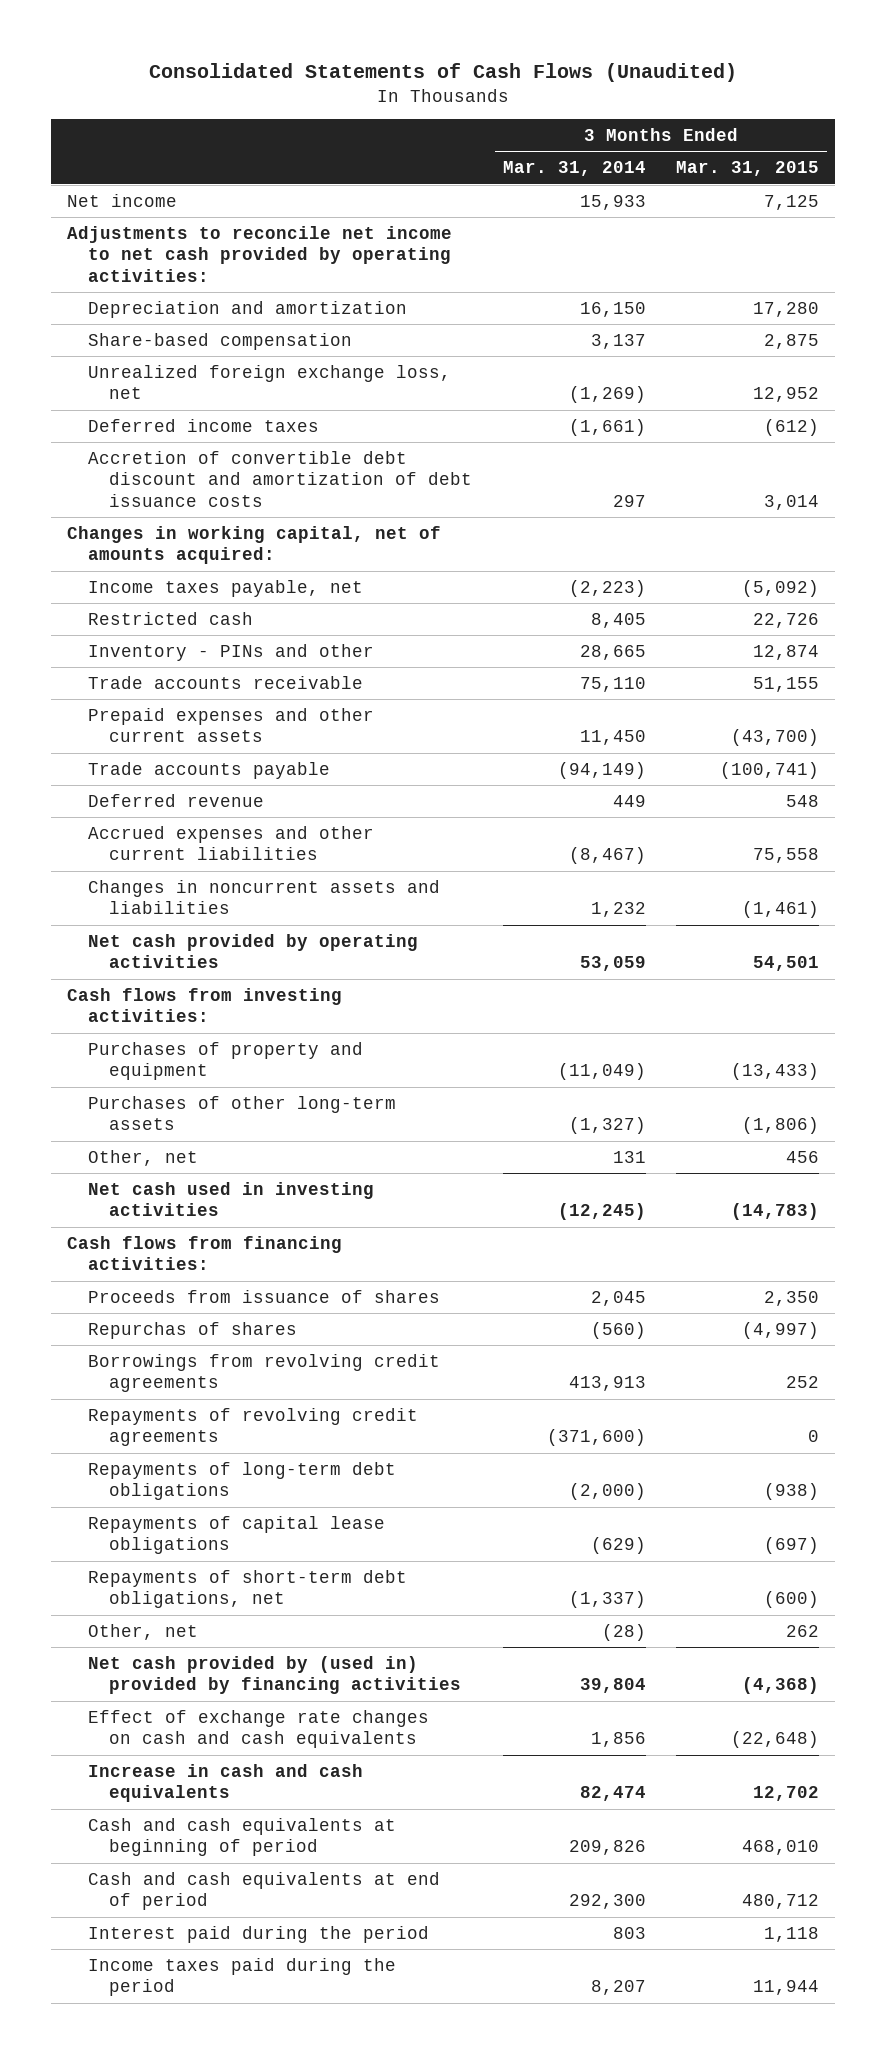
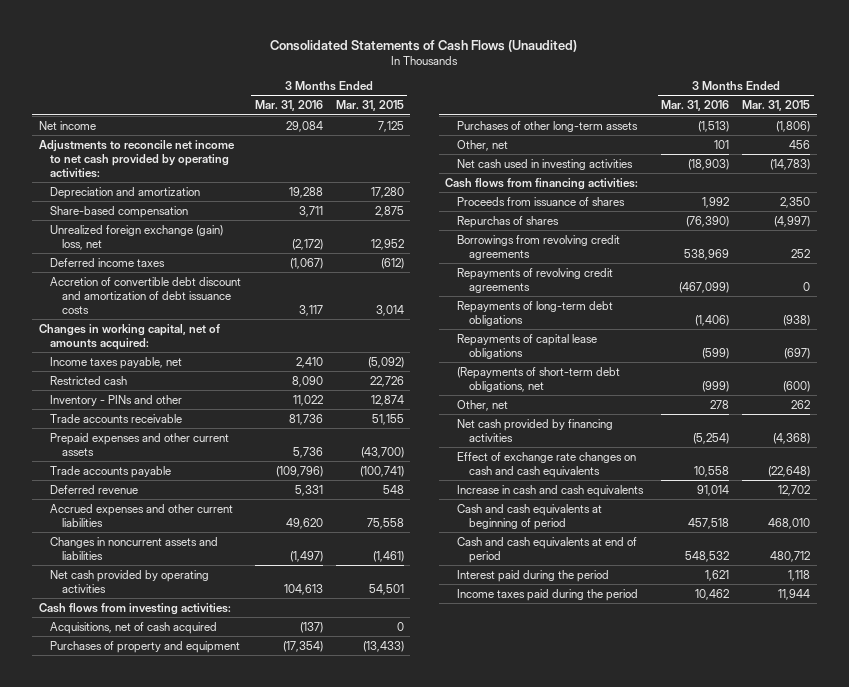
[502,161,646,177] Mar. 31, 2014 -> none
none -> [254,100,323,112] Mar. 31, 2016
[87,364,451,400] Unrealized foreign exchange loss, net -> [50,224,224,250] Unrealized foreign exchange (gain) loss, net
none -> [50,621,218,634] Acquisitions, net of cash acquired
[87,1569,407,1609] Repayments of short-term debt obligations, net -> [456,366,620,392] (Repayments of short-term debt obligations, net
[87,1655,461,1695] Net cash provided by (used in) provided by financing activities -> [456,418,613,442] Net cash provided by financing activities

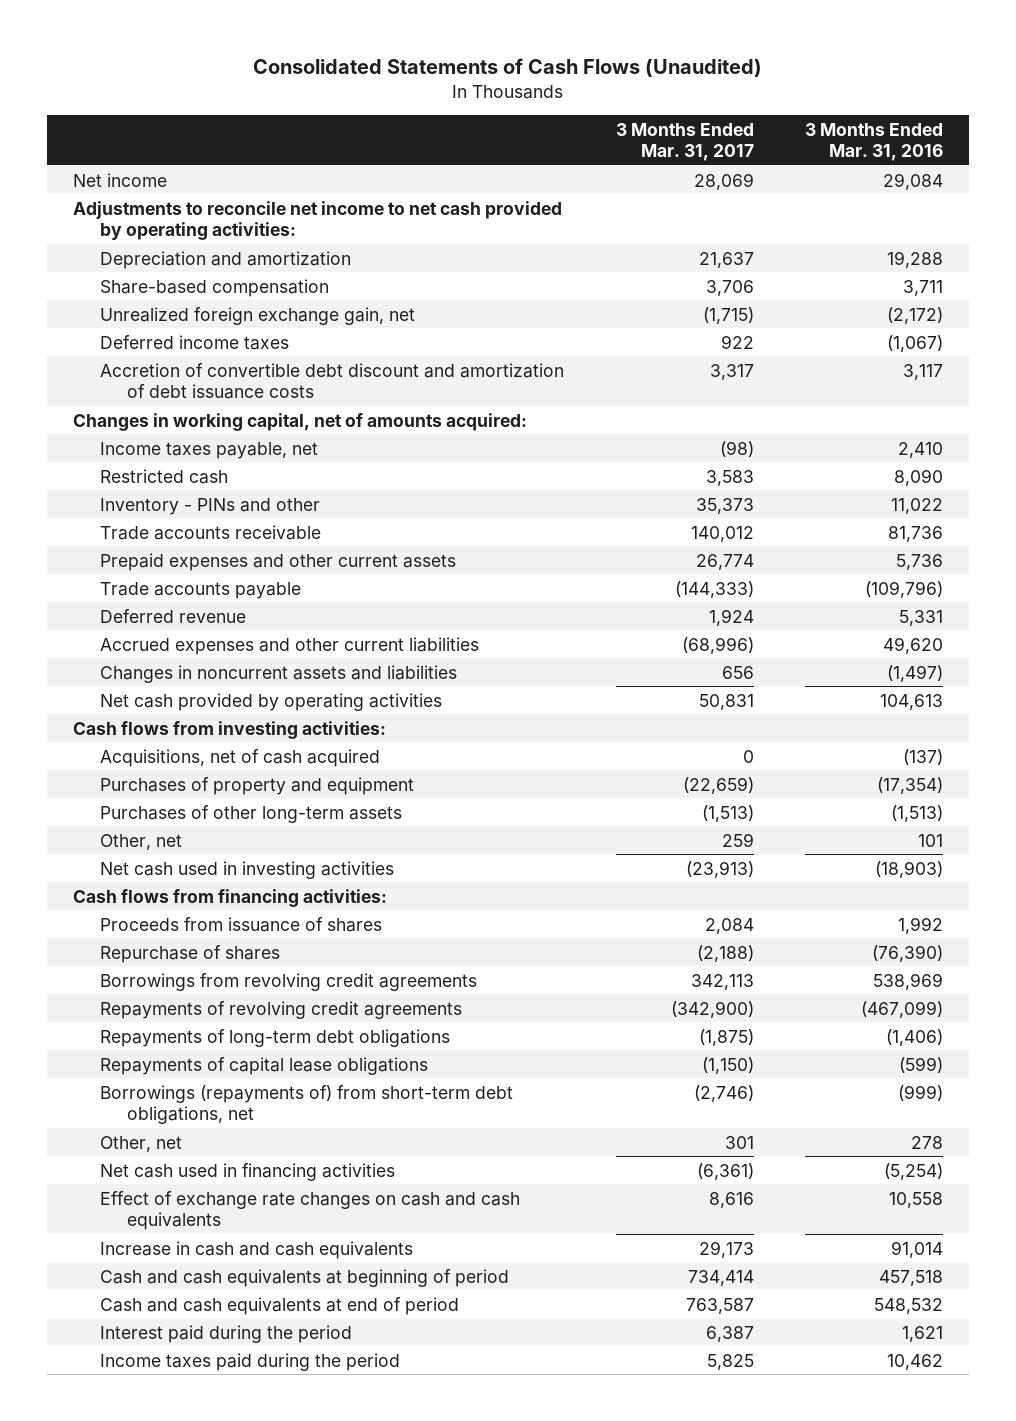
[335,100,404,112] Mar. 31, 2015 -> none
none -> [615,122,754,162] 3 Months Ended Mar. 31, 2017
[50,224,224,250] Unrealized foreign exchange (gain) loss, net -> [99,306,415,325] Unrealized foreign exchange gain, net
[456,215,559,228] Repurchas of shares -> [99,944,280,963] Repurchase of shares
[456,366,620,392] (Repayments of short-term debt obligations, net -> [99,1084,513,1125] Borrowings (repayments of) from short-term debt obligations, net
[456,418,613,442] Net cash provided by financing activities -> [99,1162,395,1181] Net cash used in financing activities

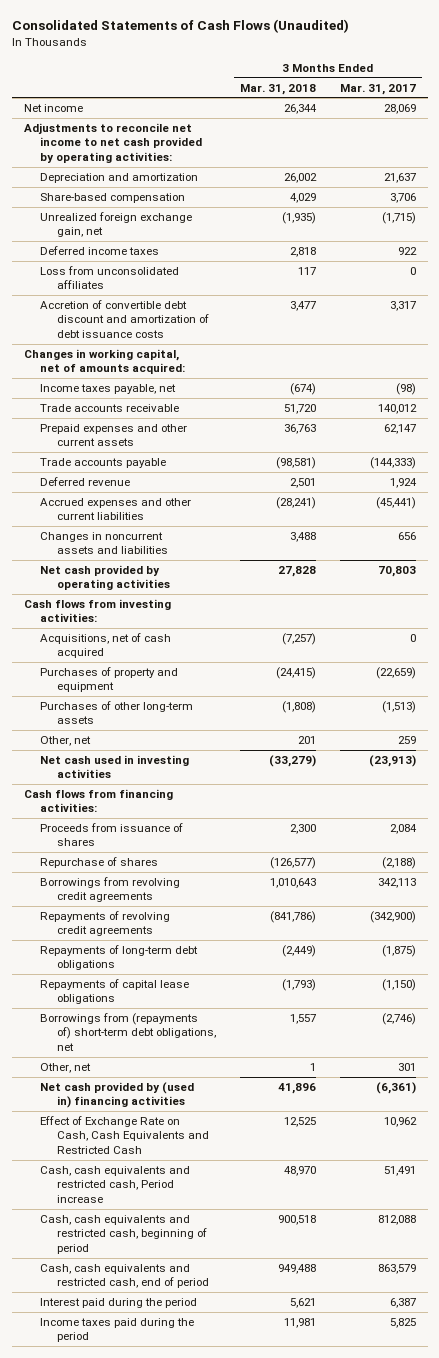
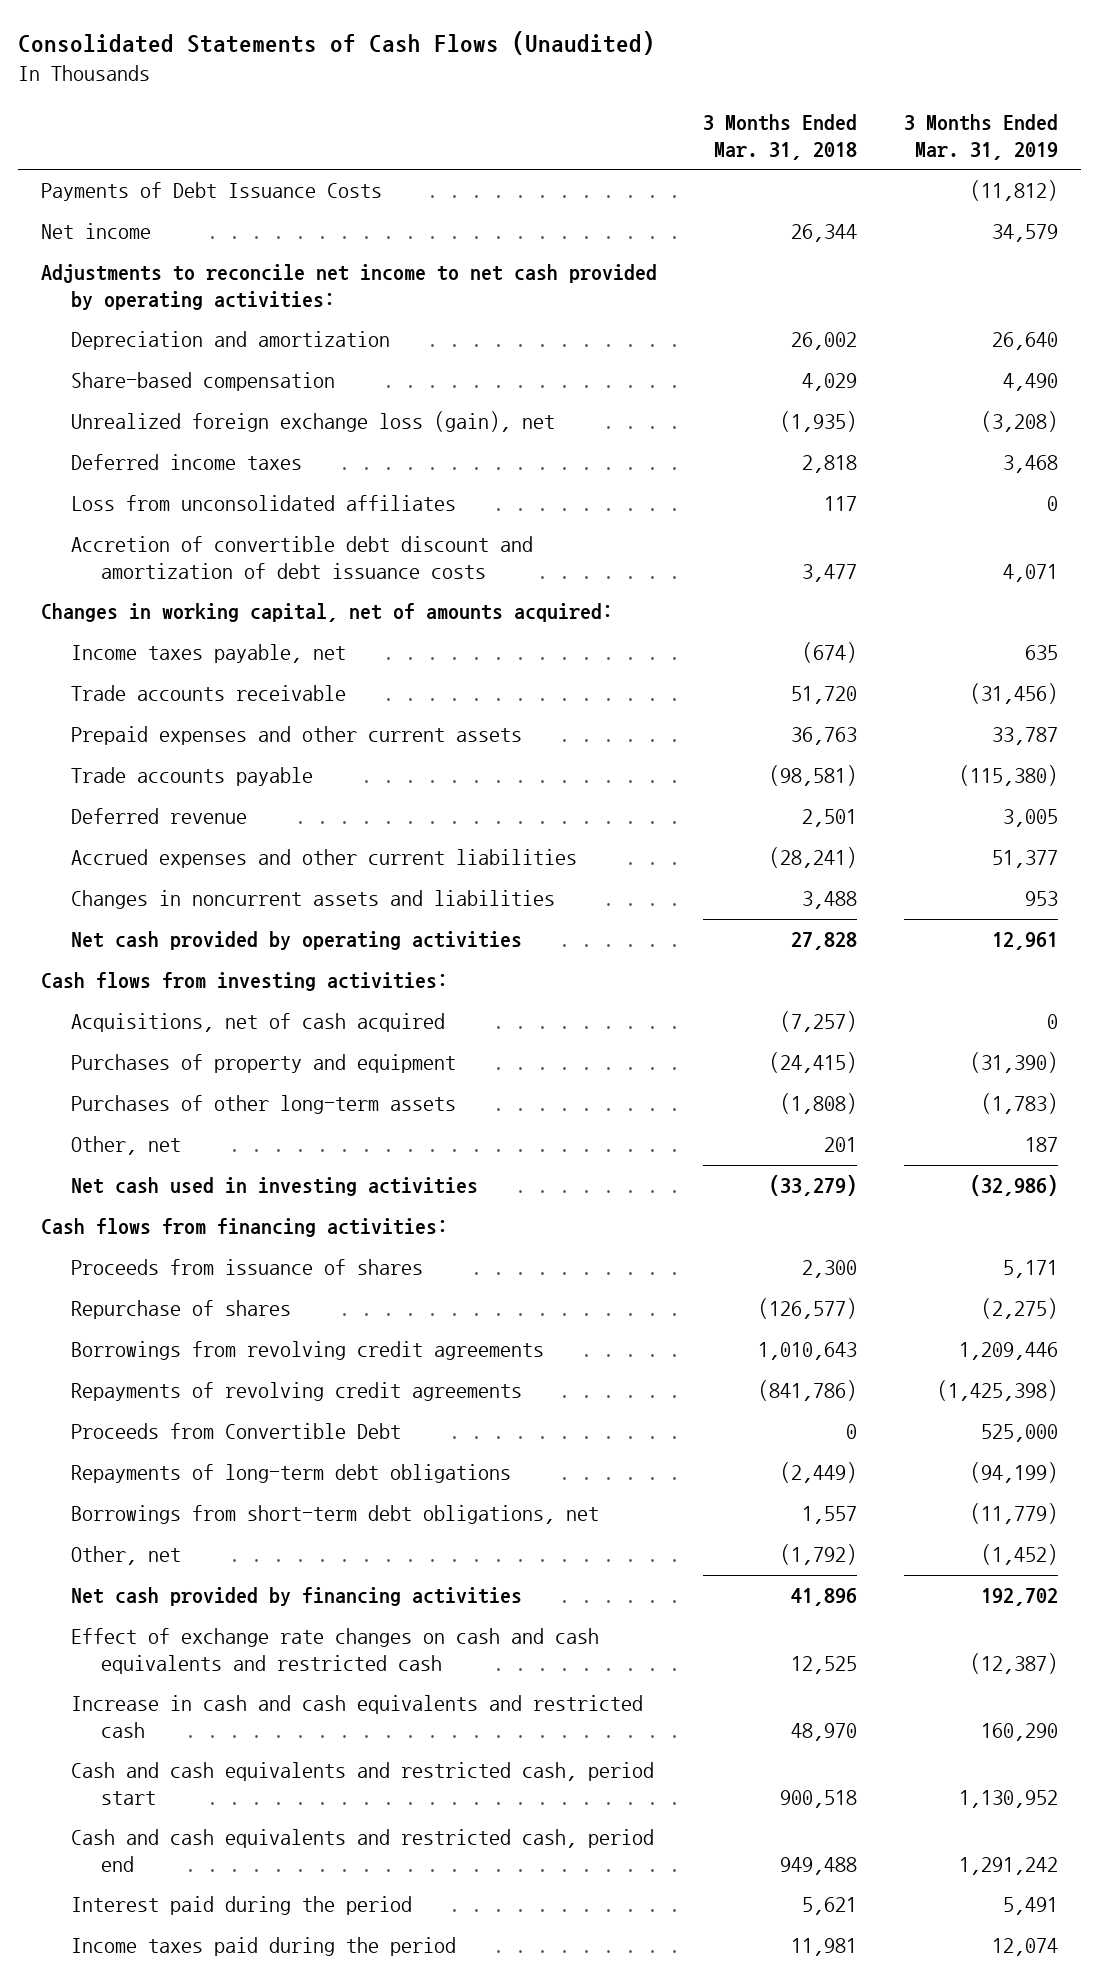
[339,83,416,95] Mar. 31, 2017 -> none
none -> [904,114,1059,160] 3 Months Ended Mar. 31, 2019
none -> [40,182,382,202] Payments of Debt Issuance Costs
[40,212,193,238] Unrealized foreign exchange gain, net -> [71,411,556,433] Unrealized foreign exchange loss (gain), net
none -> [71,1423,402,1440] Proceeds from Convertible Debt
[40,979,190,1005] Repayments of capital lease obligations -> none
[40,1013,216,1051] Borrowings from (repayments of) short-term debt obligations, net -> [71,1505,600,1525] Borrowings from short-term debt obligations, net
[309,1063,316,1072] 1 -> [780,1544,858,1566] (1,792)
[40,1082,195,1109] Net cash provided by (used in) financing activities -> [71,1587,523,1607] Net cash provided by financing activities
[40,1116,209,1154] Effect of Exchange Rate on Cash, Cash Equivalents and Restricted Cash -> [71,1628,600,1674] Effect of exchange rate changes on cash and cash equivalents and restricted cash
[40,1166,191,1203] Cash, cash equivalents and restricted cash, Period increase -> [71,1695,644,1738] Increase in cash and cash equivalents and restricted cash
[40,1215,207,1254] Cash, cash equivalents and restricted cash, beginning of period -> [71,1762,655,1805] Cash and cash equivalents and restricted cash, period start
[40,1264,209,1289] Cash, cash equivalents and restricted cash, end of period -> [71,1829,655,1872] Cash and cash equivalents and restricted cash, period end

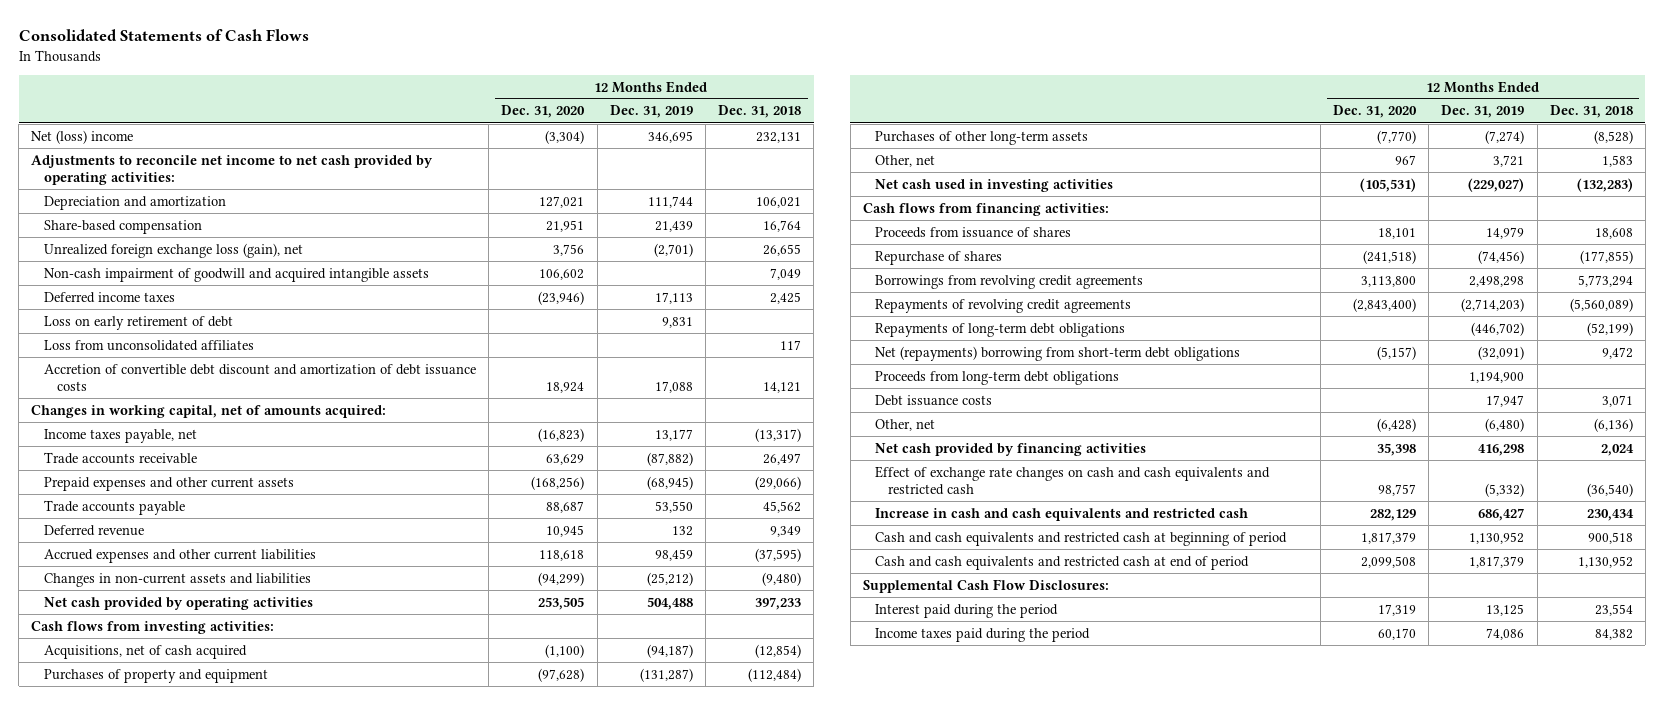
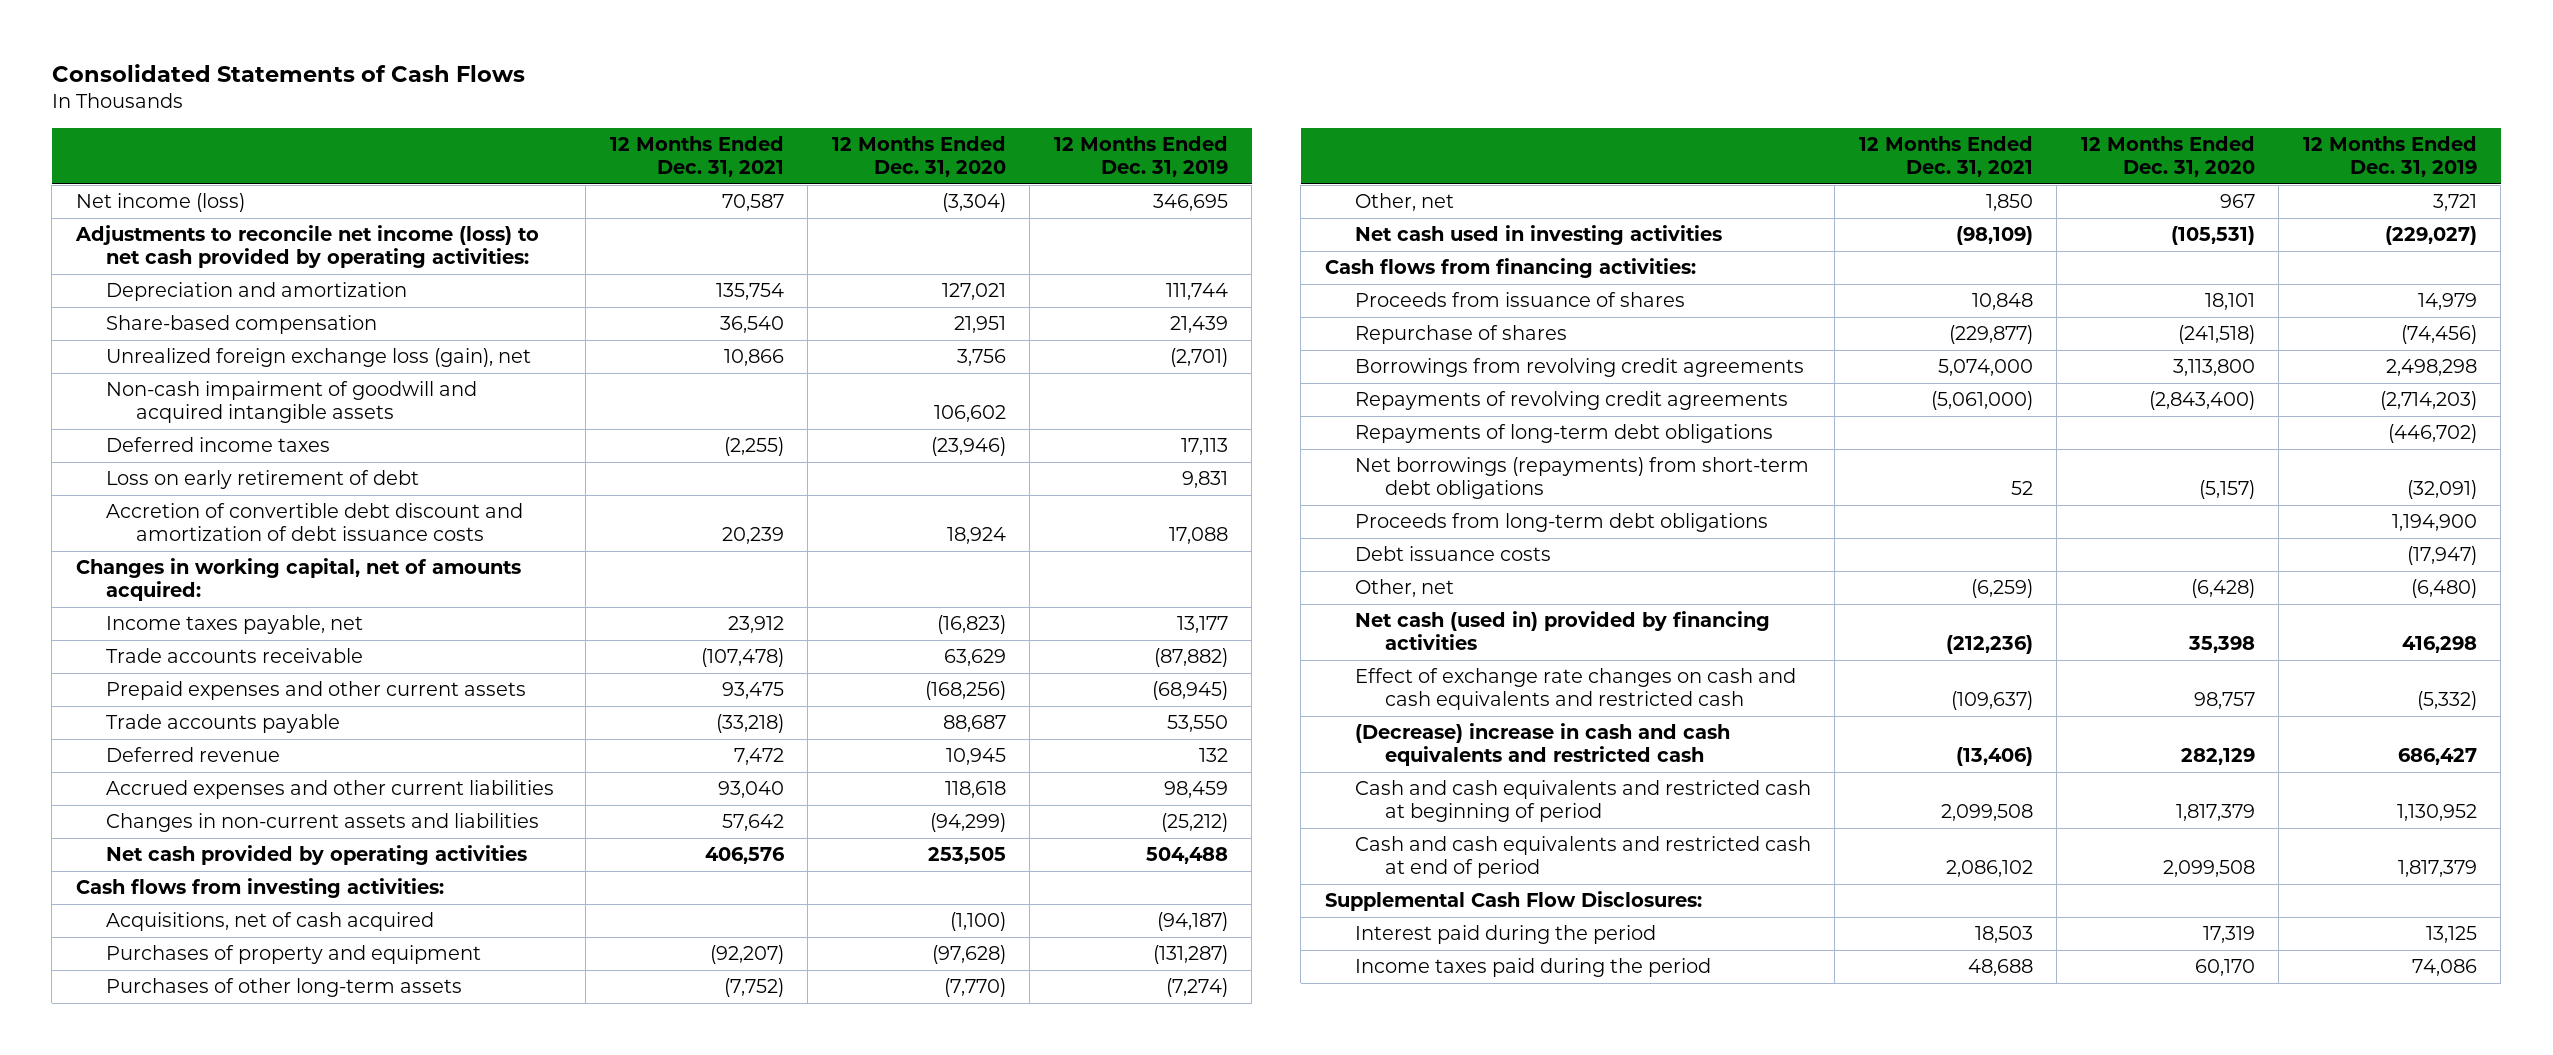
[718,105,802,119] Dec. 31, 2018 -> none
none -> [609,136,784,177] 12 Months Ended Dec. 31, 2021
[31,129,134,144] Net (loss) income -> [75,193,245,213] Net income (loss)
[31,154,434,186] Adjustments to reconcile net income to net cash provided by operating activities: -> [74,225,539,269] Adjustments to reconcile net income (loss) to net cash provided by operating activities:
[43,339,254,351] Loss from unconsolidated affiliates -> none
[875,345,1241,361] Net (repayments) borrowing from short-term debt obligations -> [1354,457,1809,500] Net borrowings (repayments) from short-term debt obligations
[1486,394,1525,407] 17,947 -> [2406,546,2477,566] (17,947)
[875,442,1147,456] Net cash provided by financing activities -> [1354,611,1770,651] Net cash (used in) provided by financing activities
[875,507,1249,521] Increase in cash and cash equivalents and restricted cash -> [1354,723,1730,767] (Decrease) increase in cash and cash equivalents and restricted cash

